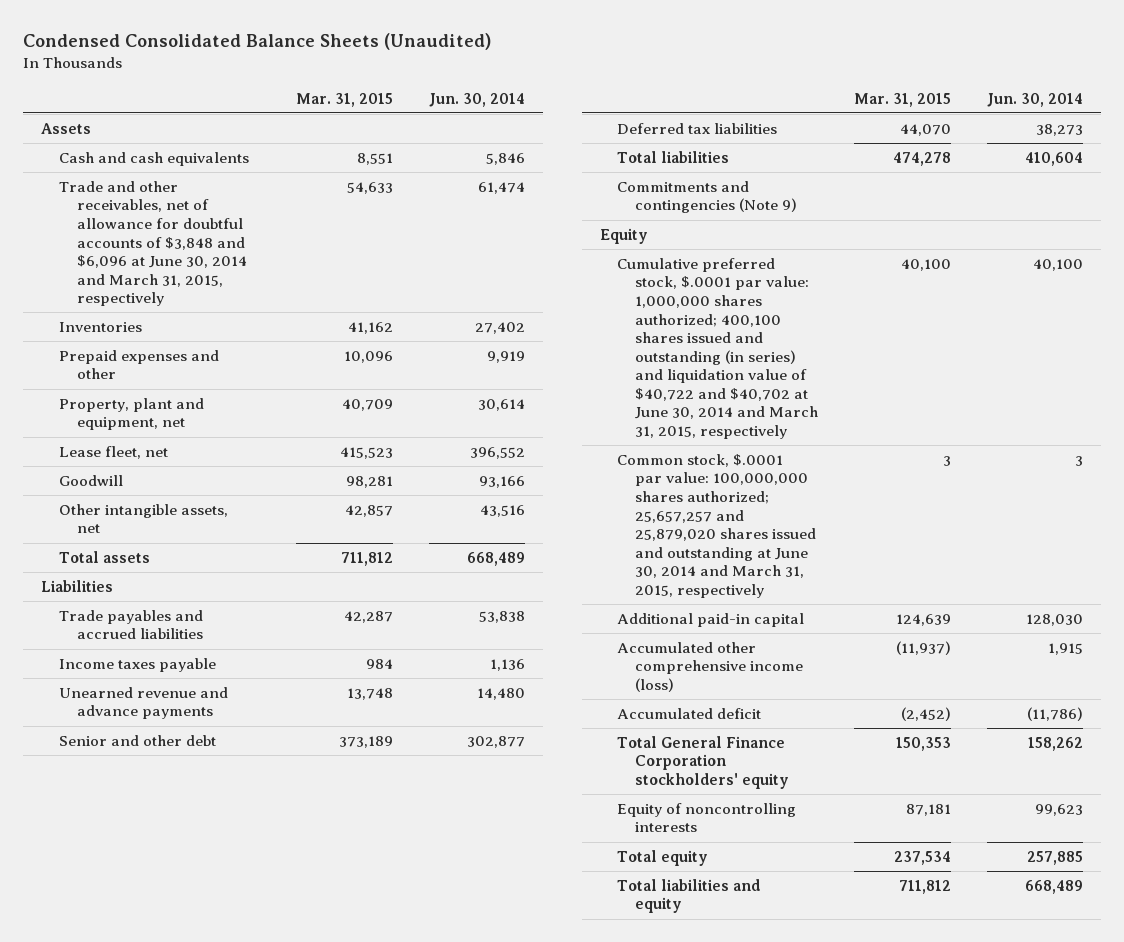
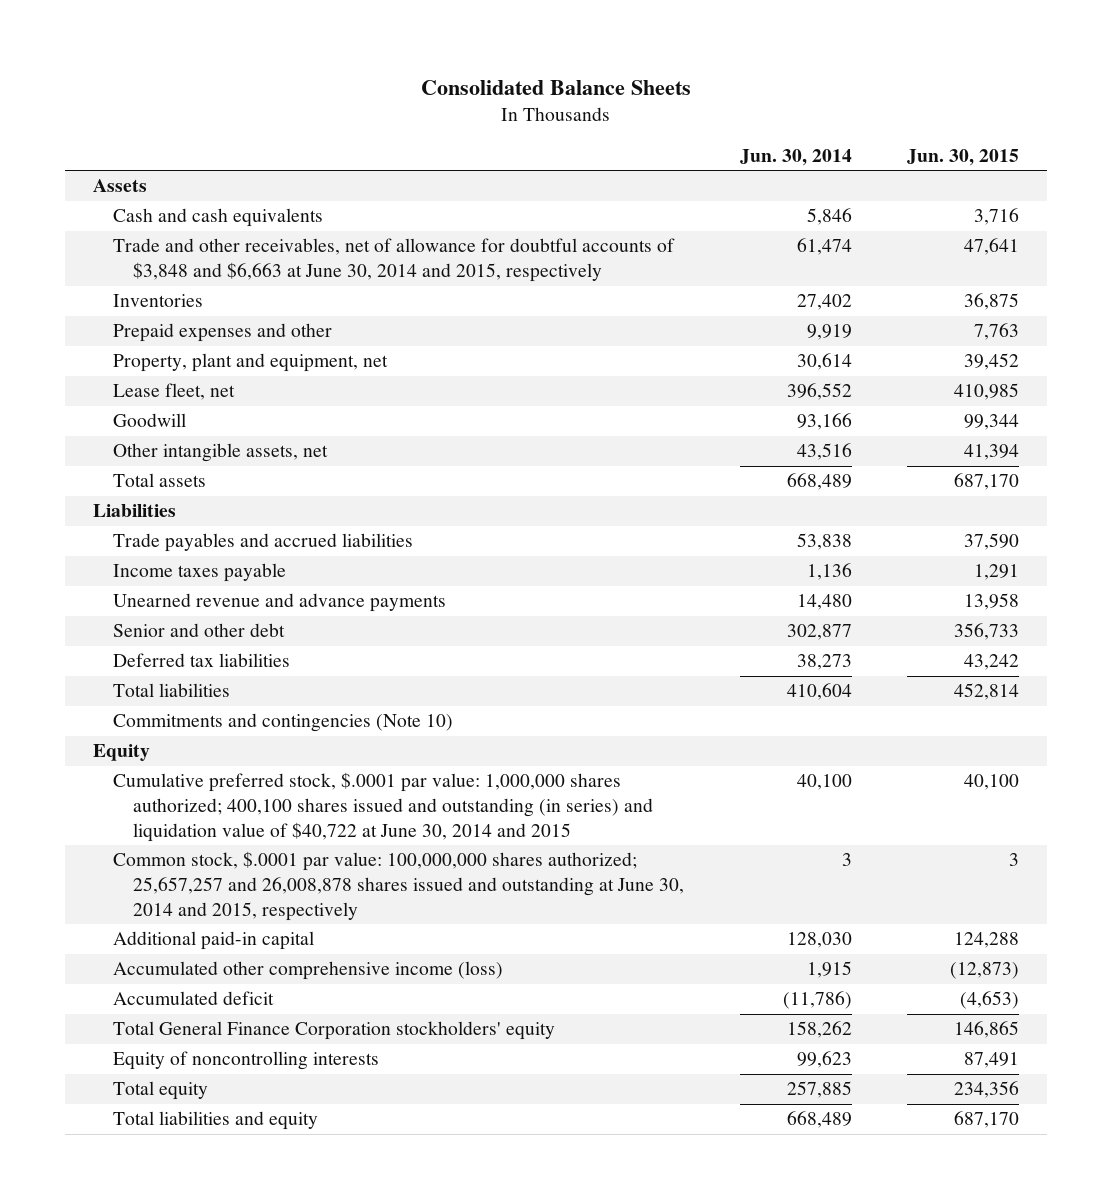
[23,33,492,51] Condensed Consolidated Balance Sheets (Unaudited) -> [421,80,692,96] Consolidated Balance Sheets
[295,92,393,107] Mar. 31, 2015 -> none
none -> [907,149,1020,167] Jun. 30, 2015
[58,180,247,307] Trade and other receivables, net of allowance for doubtful accounts of $3,848 and $6,096 at June 30, 2014 and March 31, 2015, respectively -> [113,238,676,283] Trade and other receivables, net of allowance for doubtful accounts of $3,848 and $6,663 at June 30, 2014 and 2015, respectively
[617,180,798,214] Commitments and contingencies (Note 9) -> [113,713,454,733] Commitments and contingencies (Note 10)
[617,257,819,439] Cumulative preferred stock, $.0001 par value: 1,000,000 shares authorized; 400,100 shares issued and outstanding (in series) and liquidation value of $40,722 and $40,702 at June 30, 2014 and March 31, 2015, respectively -> [113,772,654,842] Cumulative preferred stock, $.0001 par value: 1,000,000 shares authorized; 400,100 shares issued and outstanding (in series) and liquidation value of $40,722 at June 30, 2014 and 2015
[617,453,817,598] Common stock, $.0001 par value: 100,000,000 shares authorized; 25,657,257 and 25,879,020 shares issued and outstanding at June 30, 2014 and March 31, 2015, respectively -> [113,851,685,921] Common stock, $.0001 par value: 100,000,000 shares authorized; 25,657,257 and 26,008,878 shares issued and outstanding at June 30, 2014 and 2015, respectively

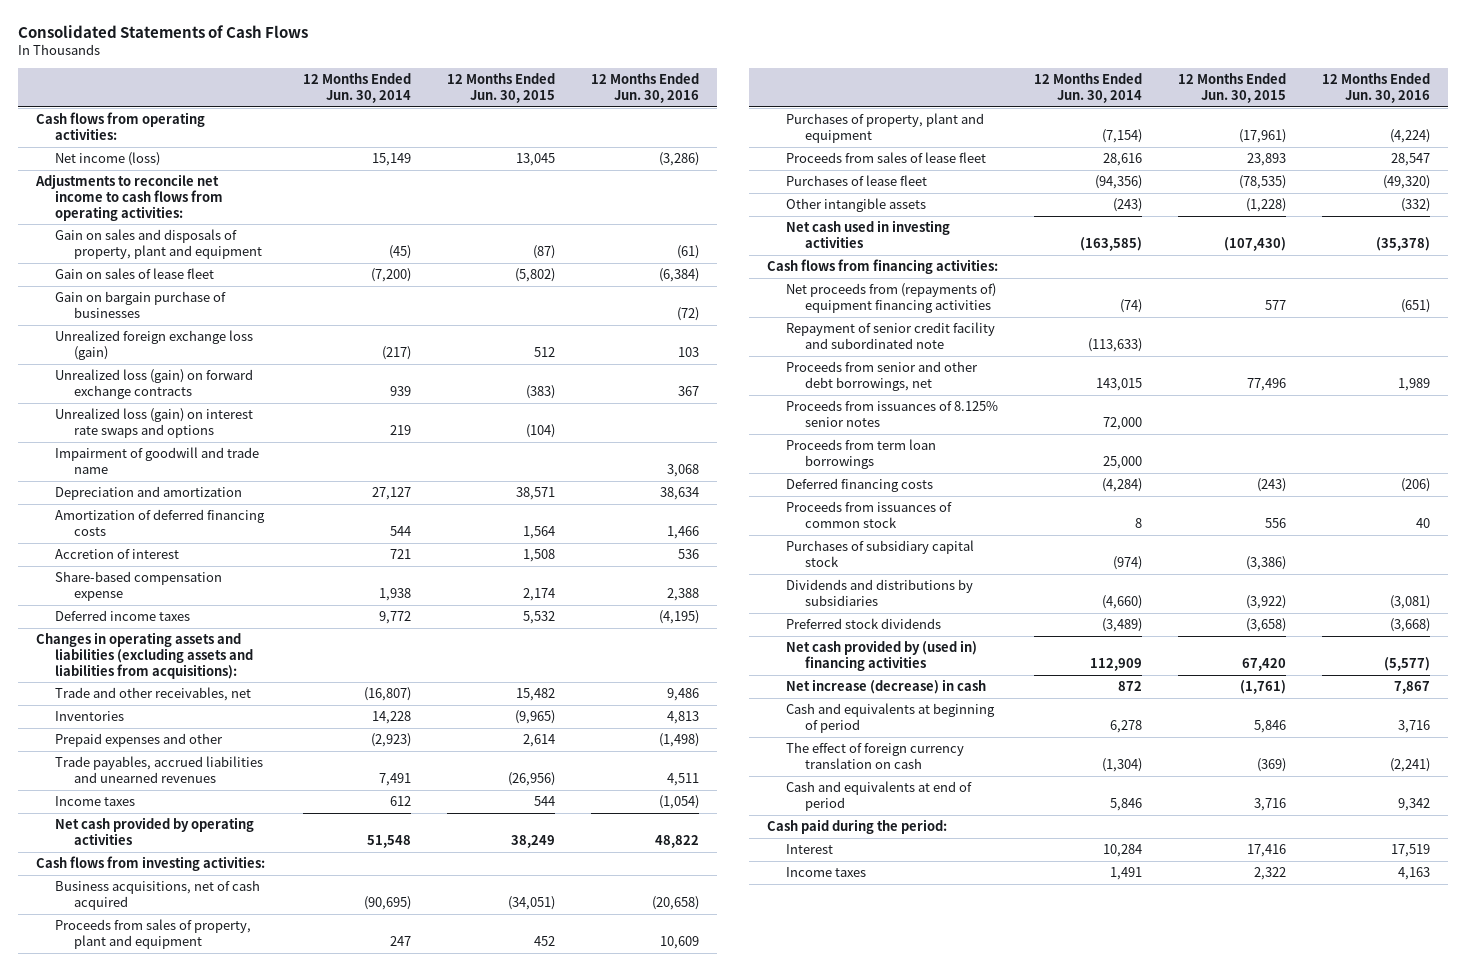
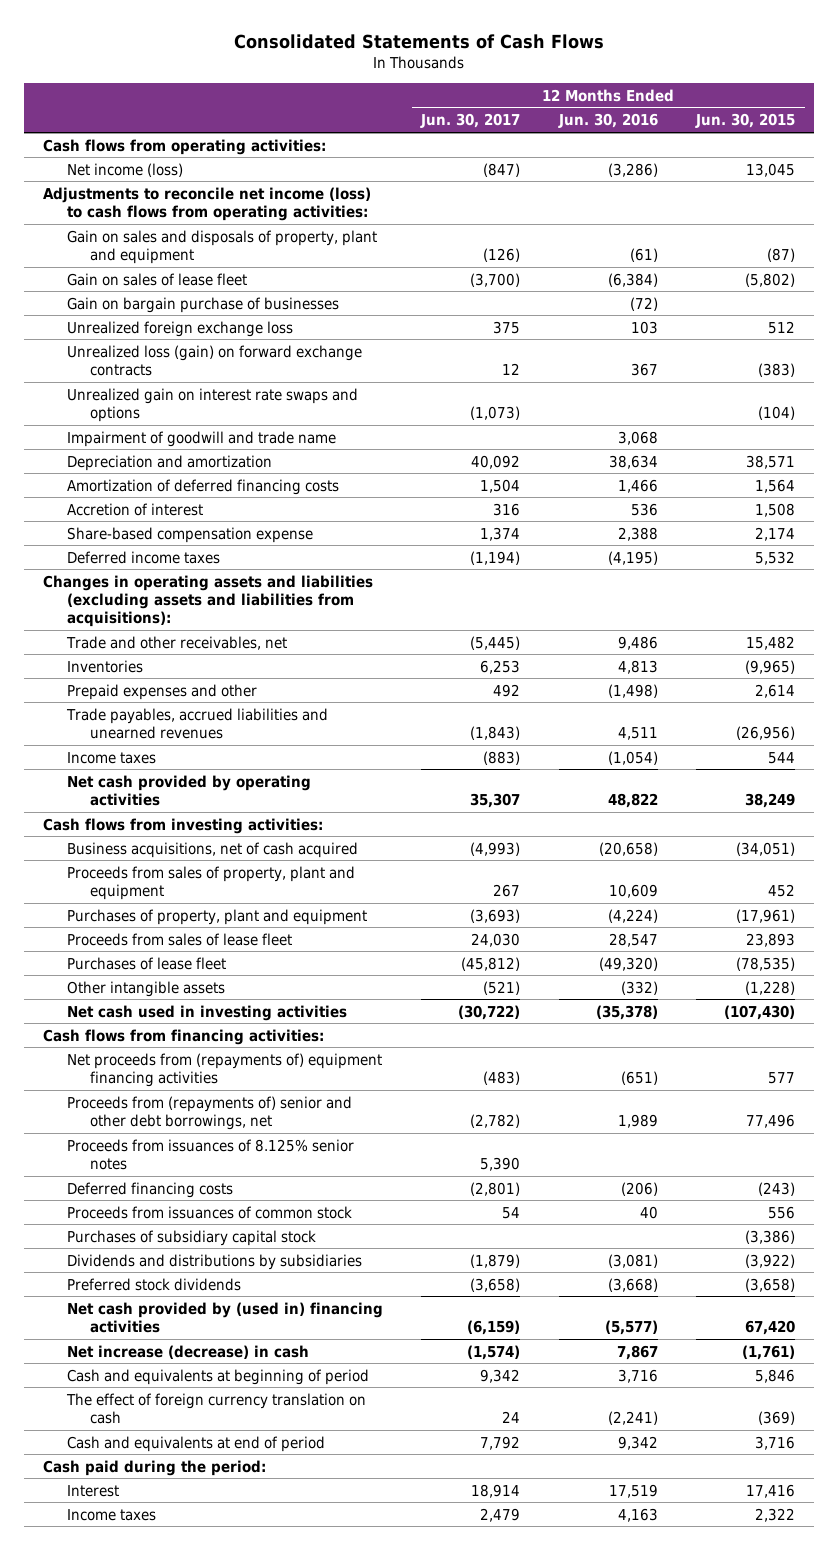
[302,73,411,104] 12 Months Ended Jun. 30, 2014 -> none
none -> [420,113,521,129] Jun. 30, 2017
[34,174,223,221] Adjustments to reconcile net income to cash flows from operating activities: -> [43,186,372,222] Adjustments to reconcile net income (loss) to cash flows from operating activities:
[54,330,253,360] Unrealized foreign exchange loss (gain) -> [66,320,293,337] Unrealized foreign exchange loss
[54,408,253,438] Unrealized loss (gain) on interest rate swaps and options -> [66,387,358,423] Unrealized gain on interest rate swaps and options
[786,322,996,349] Repayment of senior credit facility and subordinated note -> none
[786,361,979,391] Proceeds from senior and other debt borrowings, net -> [66,1095,352,1131] Proceeds from (repayments of) senior and other debt borrowings, net
[786,439,937,469] Proceeds from term loan borrowings -> none

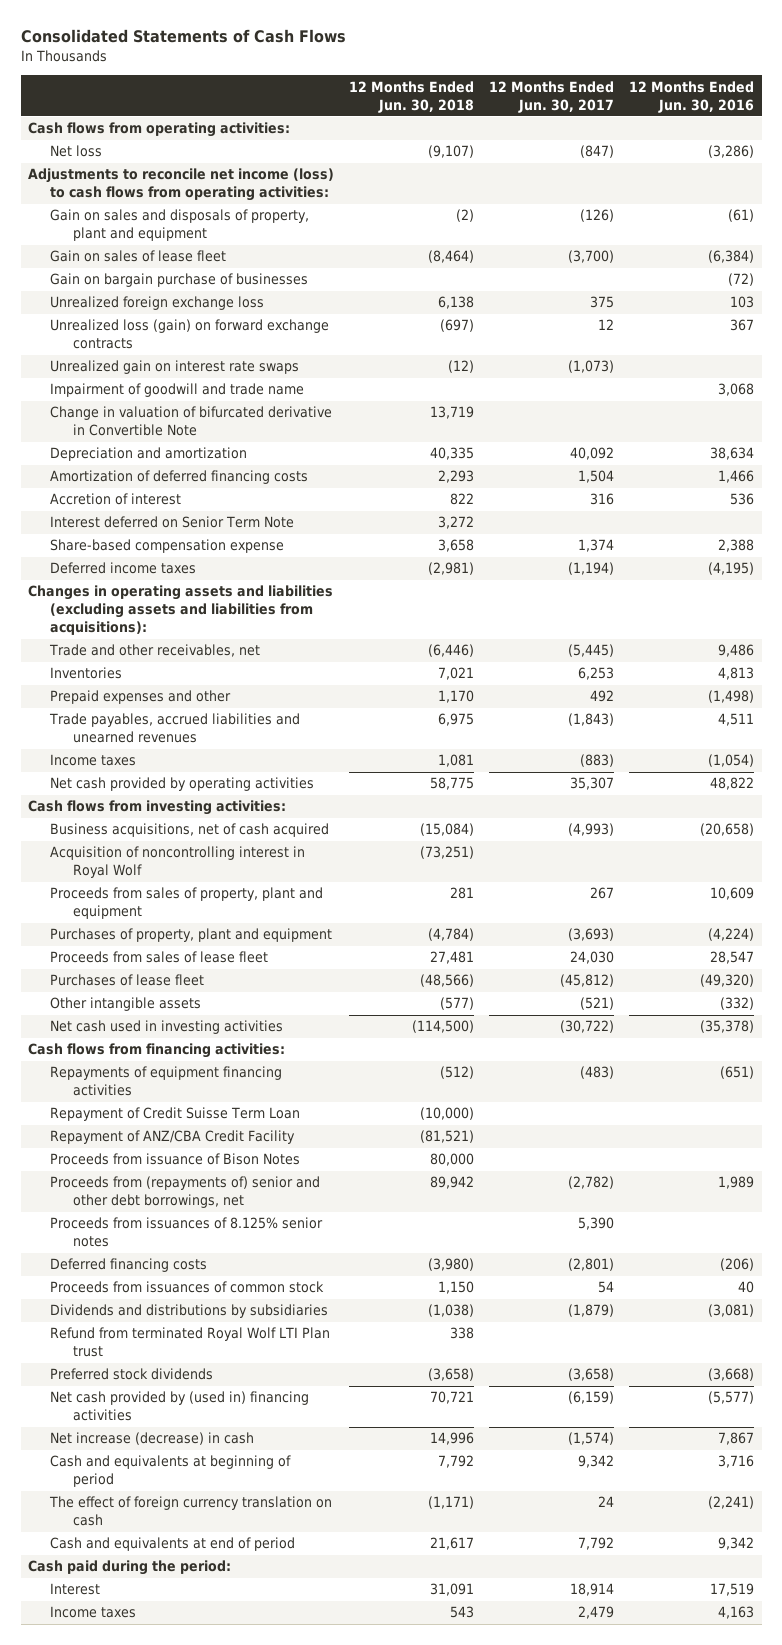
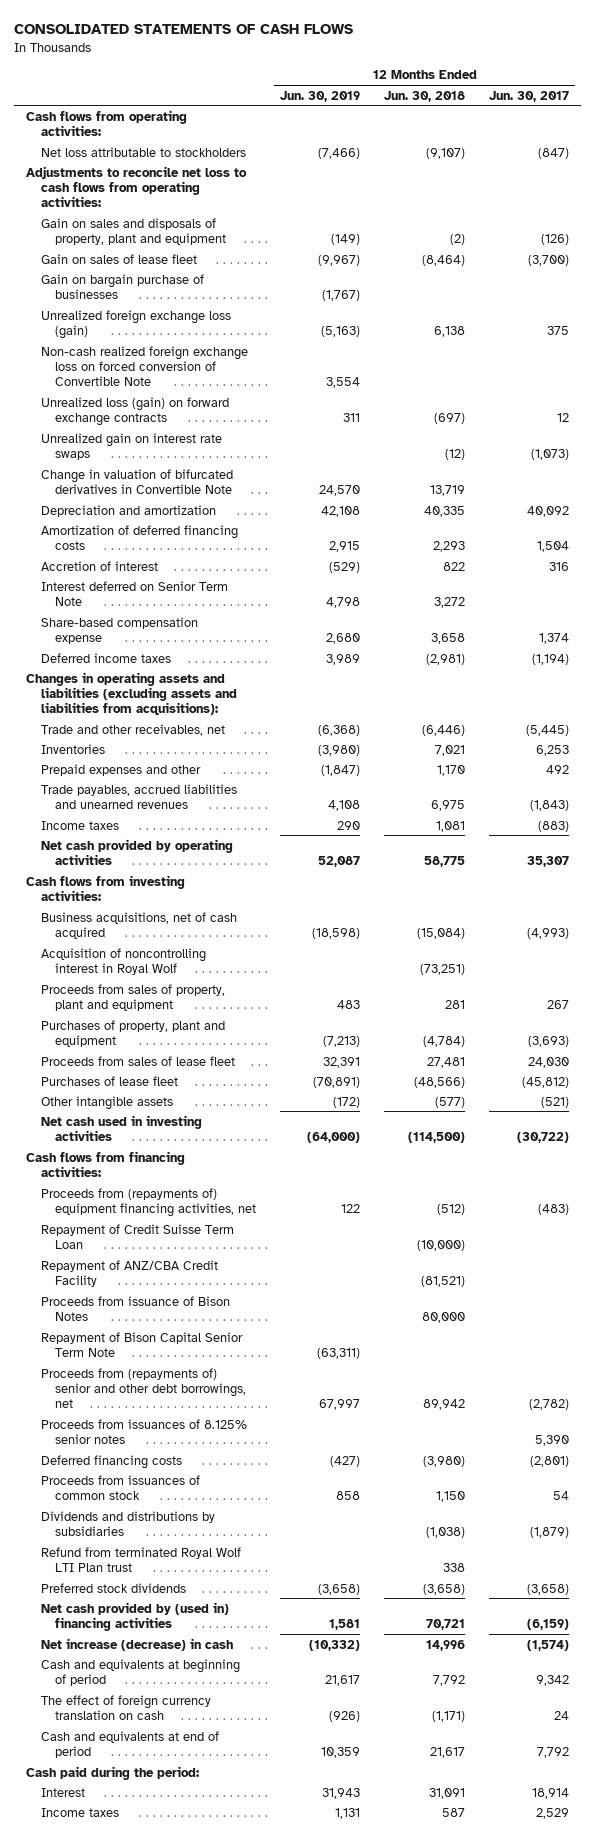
[20,29,346,44] Consolidated Statements of Cash Flows -> [14,24,354,35] CONSOLIDATED STATEMENTS OF CASH FLOWS
[629,80,755,113] 12 Months Ended Jun. 30, 2016 -> none
none -> [280,90,361,102] Jun. 30, 2019
[50,145,103,158] Net loss -> [40,146,246,157] Net loss attributable to stockholders
[28,168,335,202] Adjustments to reconcile net income (loss) to cash flows from operating activities: -> [26,165,248,208] Adjustments to reconcile net loss to cash flows from operating activities:
[50,296,265,311] Unrealized foreign exchange loss -> [40,309,231,339] Unrealized foreign exchange loss (gain)
none -> [40,345,248,387] Non-cash realized foreign exchange loss on forced conversion of Convertible Note
[50,383,305,398] Impairment of goodwill and trade name -> none
[50,406,333,437] Change in valuation of bifurcated derivative in Convertible Note -> [40,468,233,494] Change in valuation of bifurcated derivatives in Convertible Note
[50,1066,283,1097] Repayments of equipment financing activities -> [40,1187,257,1217] Proceeds from (repayments of) equipment financing activities, net
none -> [40,1331,243,1357] Repayment of Bison Capital Senior Term Note
[450,1606,475,1619] 543 -> [442,1807,466,1817] 587
[578,1606,615,1620] 2,479 -> [536,1807,570,1819] 2,529

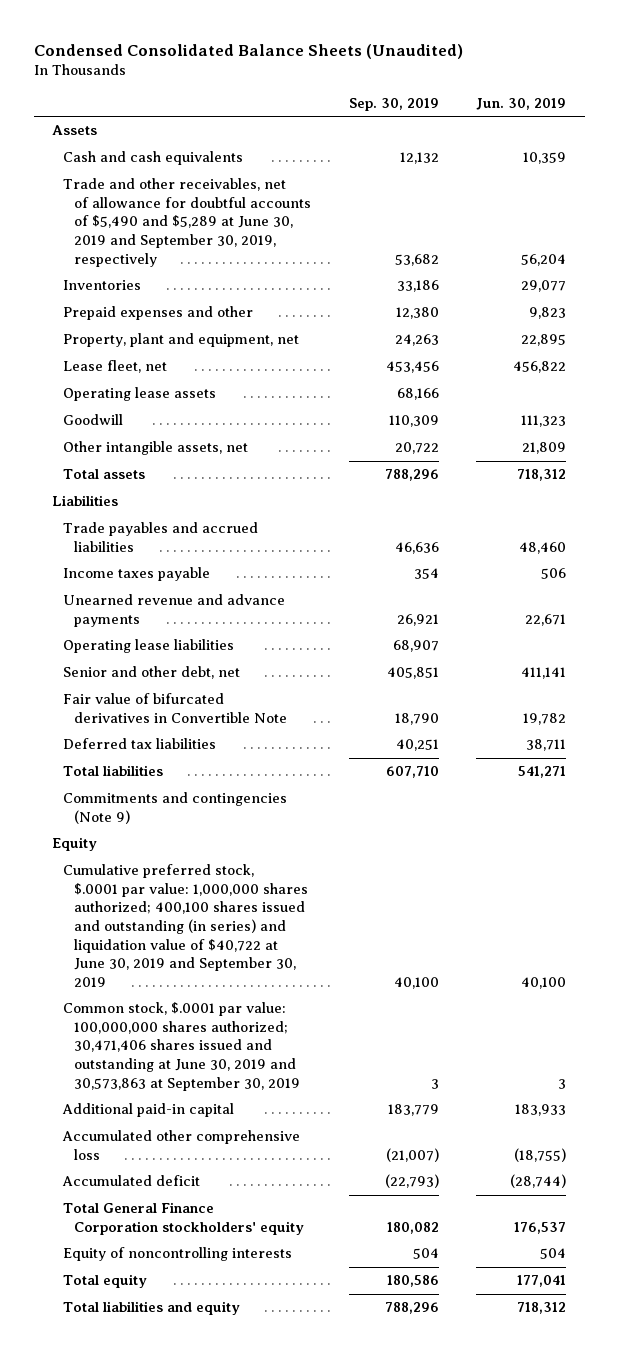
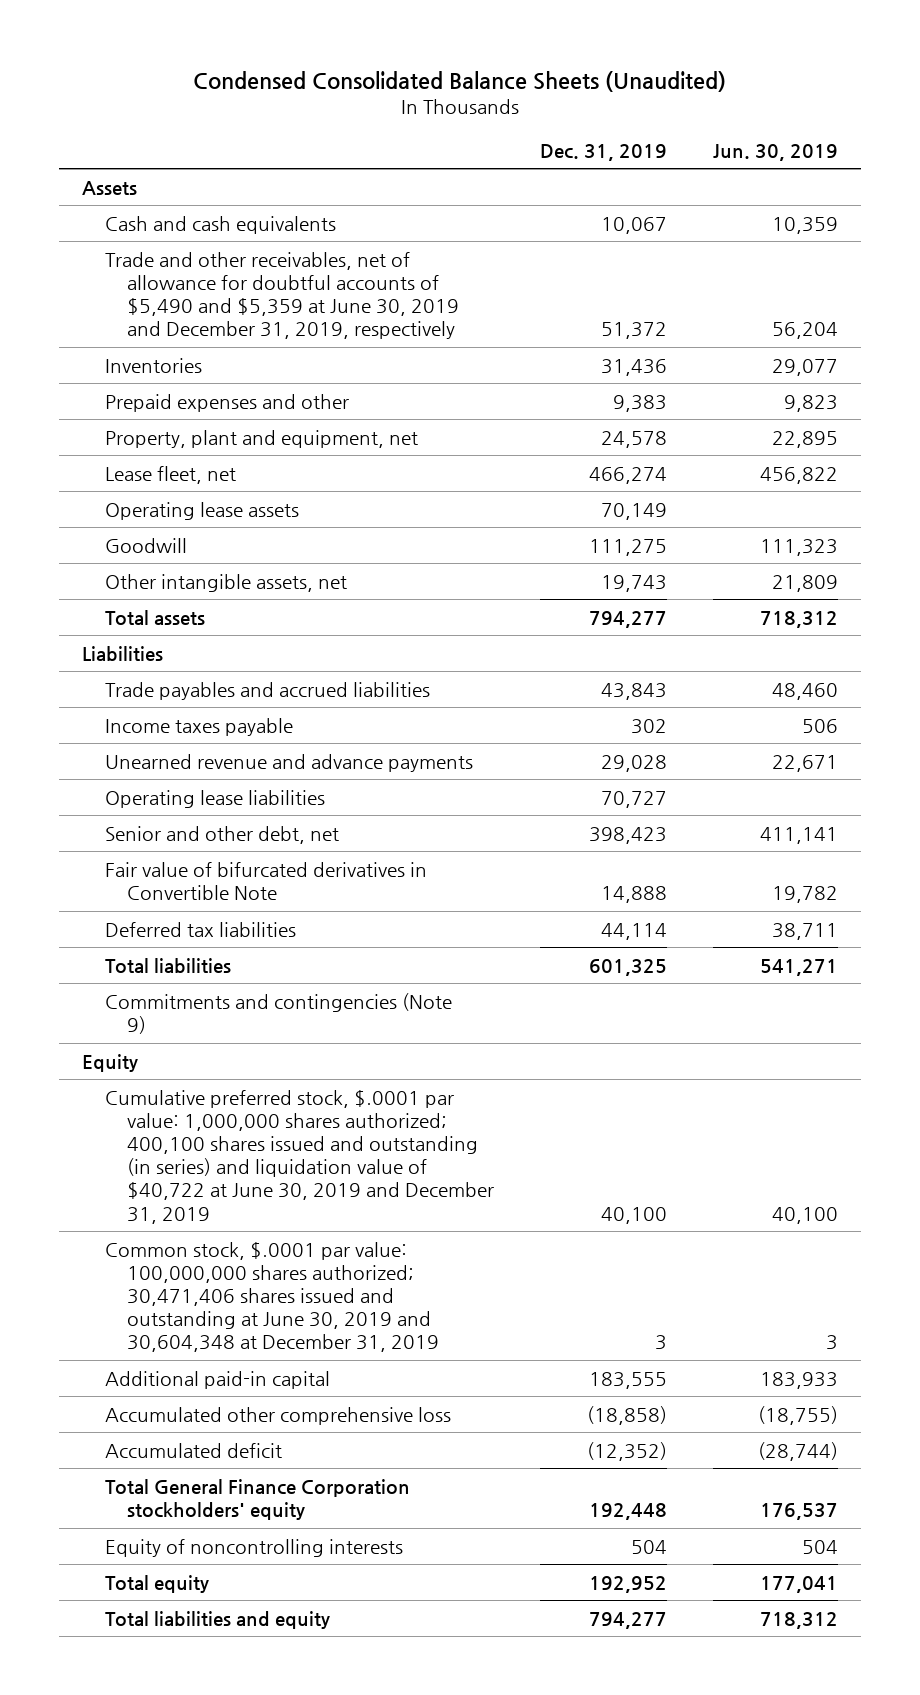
[348,97,439,111] Sep. 30, 2019 -> none
none -> [540,143,668,161] Dec. 31, 2019
[63,178,311,267] Trade and other receivables, net of allowance for doubtful accounts of $5,490 and $5,289 at June 30, 2019 and September 30, 2019, respectively -> [104,251,460,340] Trade and other receivables, net of allowance for doubtful accounts of $5,490 and $5,359 at June 30, 2019 and December 31, 2019, respectively
[63,864,308,987] Cumulative preferred stock, $.0001 par value: 1,000,000 shares authorized; 400,100 shares issued and outstanding (in series) and liquidation value of $40,722 at June 30, 2019 and September 30, 2019 -> [104,1089,495,1224] Cumulative preferred stock, $.0001 par value: 1,000,000 shares authorized; 400,100 shares issued and outstanding (in series) and liquidation value of $40,722 at June 30, 2019 and December 31, 2019
[63,1002,300,1091] Common stock, $.0001 par value: 100,000,000 shares authorized; 30,471,406 shares issued and outstanding at June 30, 2019 and 30,573,863 at September 30, 2019 -> [104,1241,440,1353] Common stock, $.0001 par value: 100,000,000 shares authorized; 30,471,406 shares issued and outstanding at June 30, 2019 and 30,604,348 at December 31, 2019

